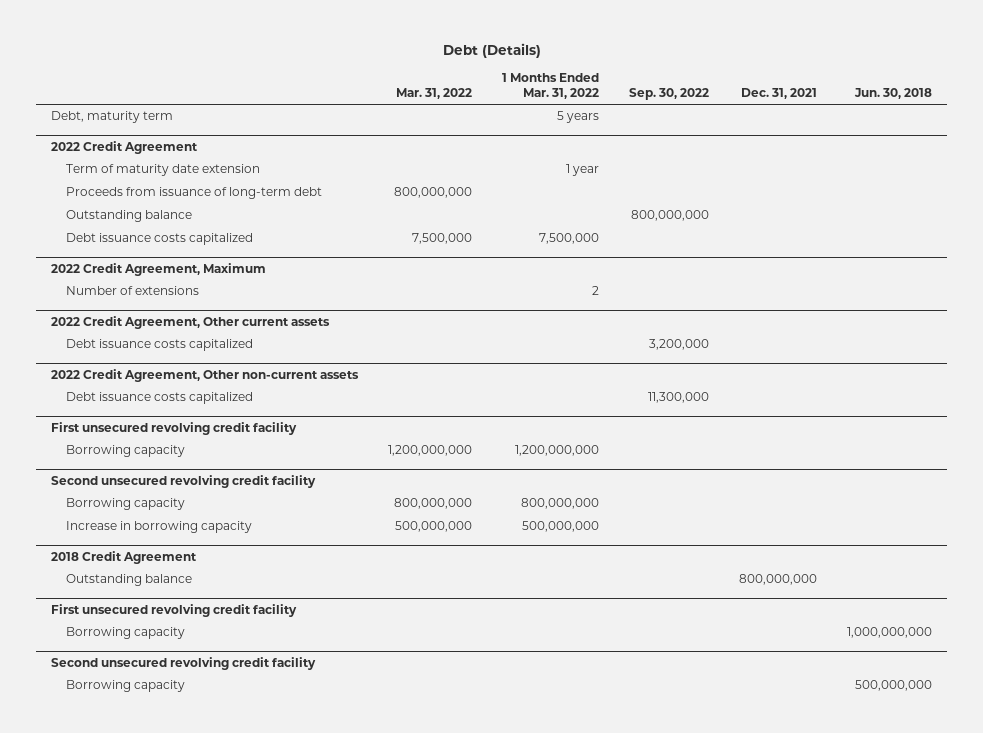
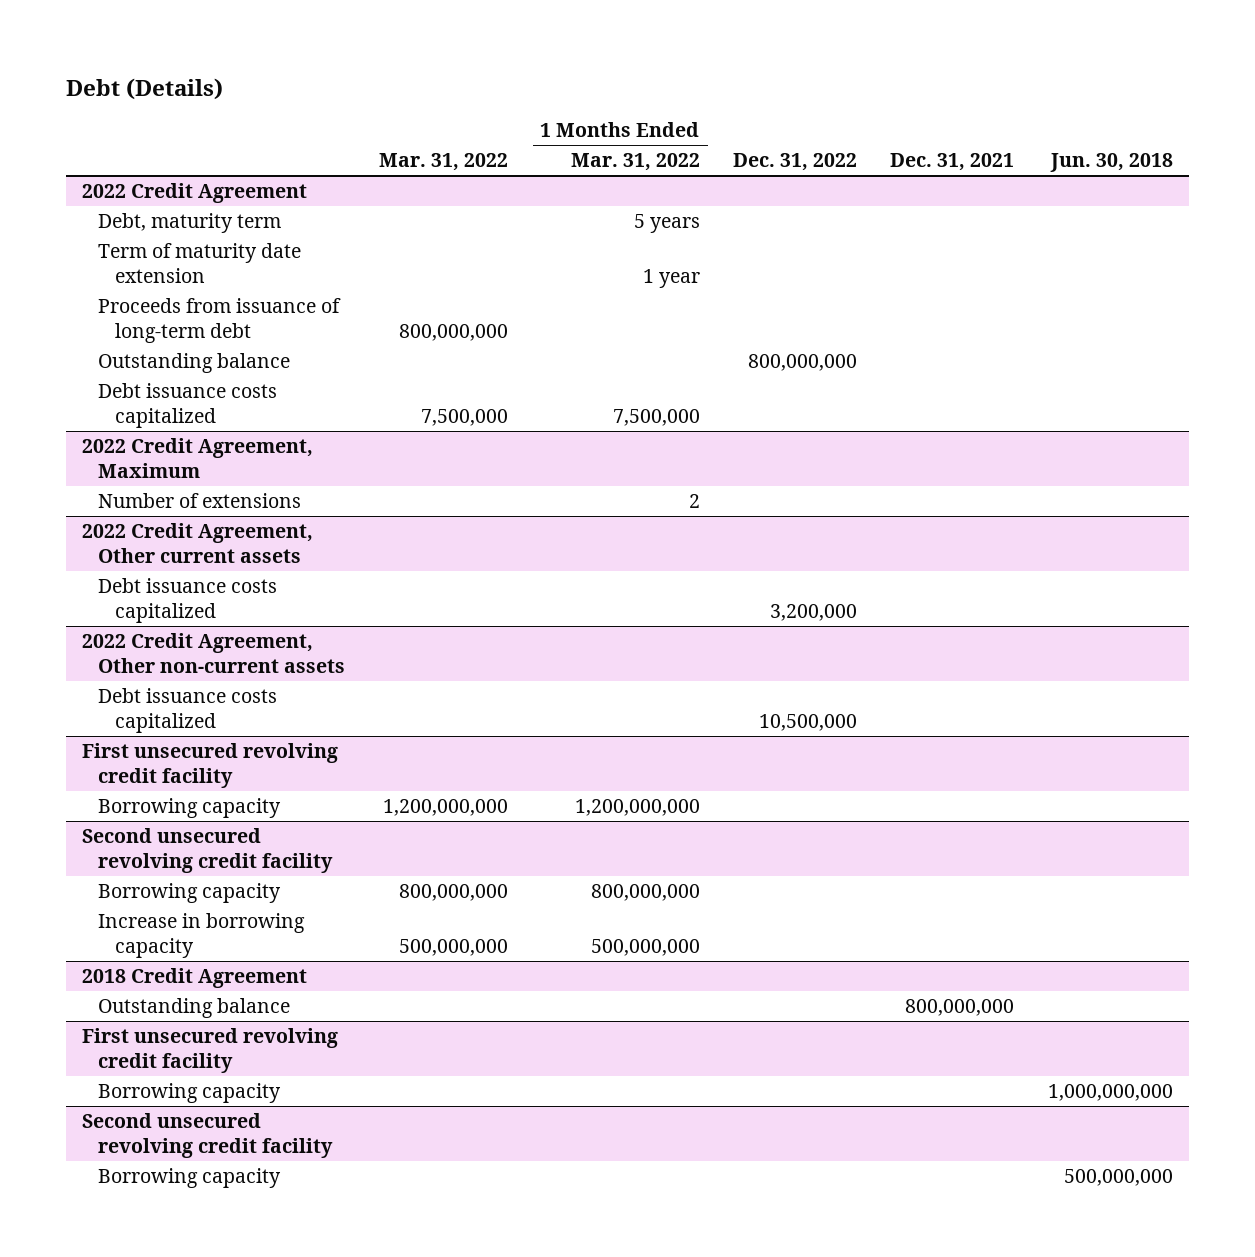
[629,88,710,101] Sep. 30, 2022 -> none
none -> [733,153,858,172] Dec. 31, 2022
[50,111,173,124] Debt, maturity term -> none
none -> [98,213,282,234] Debt, maturity term

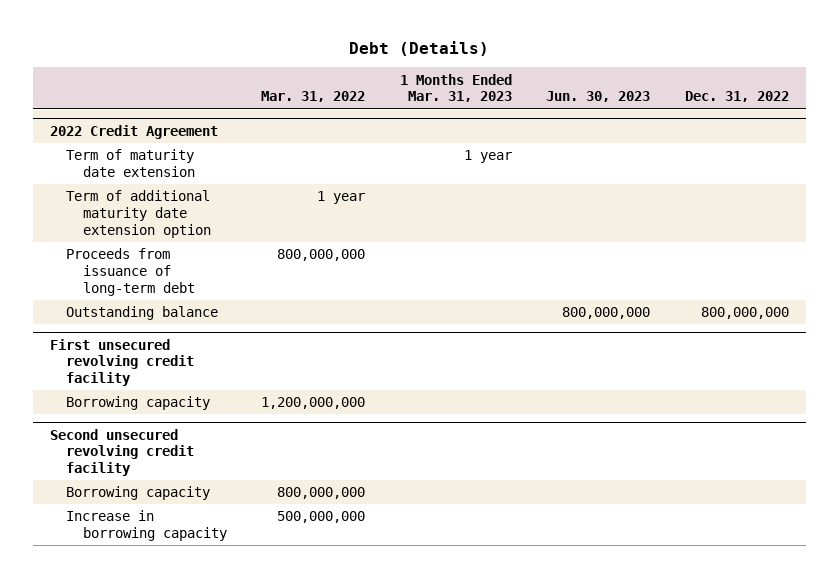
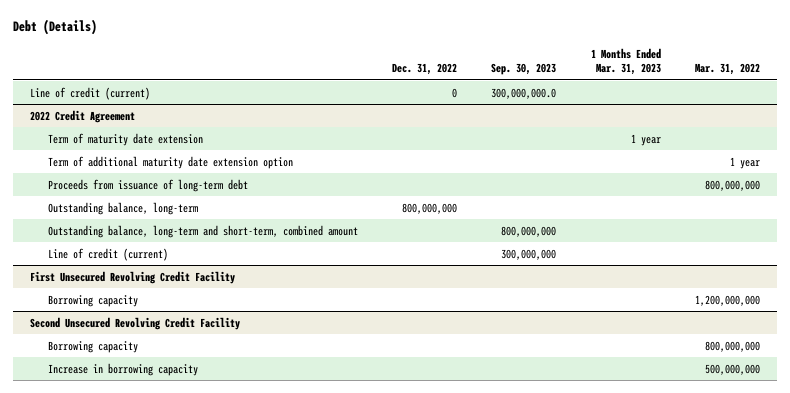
[546,91,651,103] Jun. 30, 2023 -> none
none -> [491,63,557,76] Sep. 30, 2023
none -> [29,86,150,100] Line of credit (current)
[66,306,219,321] Outstanding balance -> [47,201,198,215] Outstanding balance, long-term
none -> [47,224,358,238] Outstanding balance, long-term and short-term, combined amount
none -> [47,247,168,261] Line of credit (current)
[49,338,195,387] First unsecured revolving credit facility -> [29,270,235,284] First Unsecured Revolving Credit Facility
[49,428,195,477] Second unsecured revolving credit facility -> [29,316,240,330] Second Unsecured Revolving Credit Facility

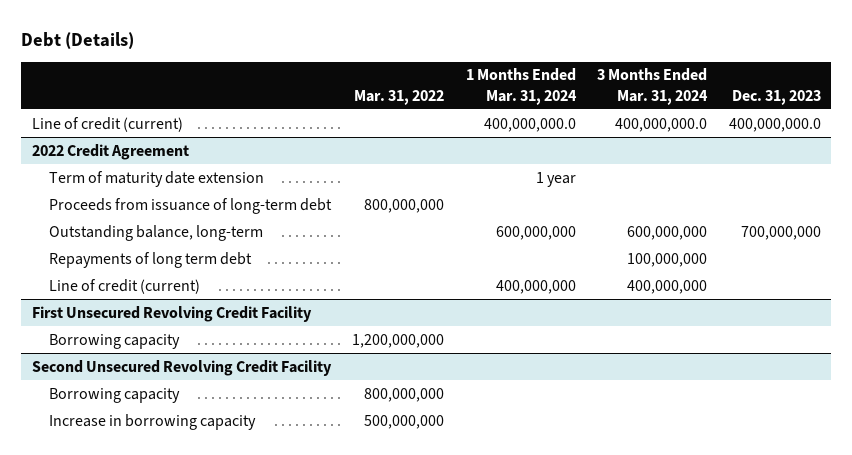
[392,63,458,76] Dec. 31, 2022 -> none
[491,63,557,76] Sep. 30, 2023 -> none
[590,48,661,76] 1 Months Ended Mar. 31, 2023 -> none
none -> [465,68,577,105] 1 Months Ended Mar. 31, 2024
none -> [597,68,709,105] 3 Months Ended Mar. 31, 2024
none -> [731,89,821,105] Dec. 31, 2023
[47,155,293,169] Term of additional maturity date extension option -> none
[47,224,358,238] Outstanding balance, long-term and short-term, combined amount -> none
none -> [48,251,252,268] Repayments of long term debt

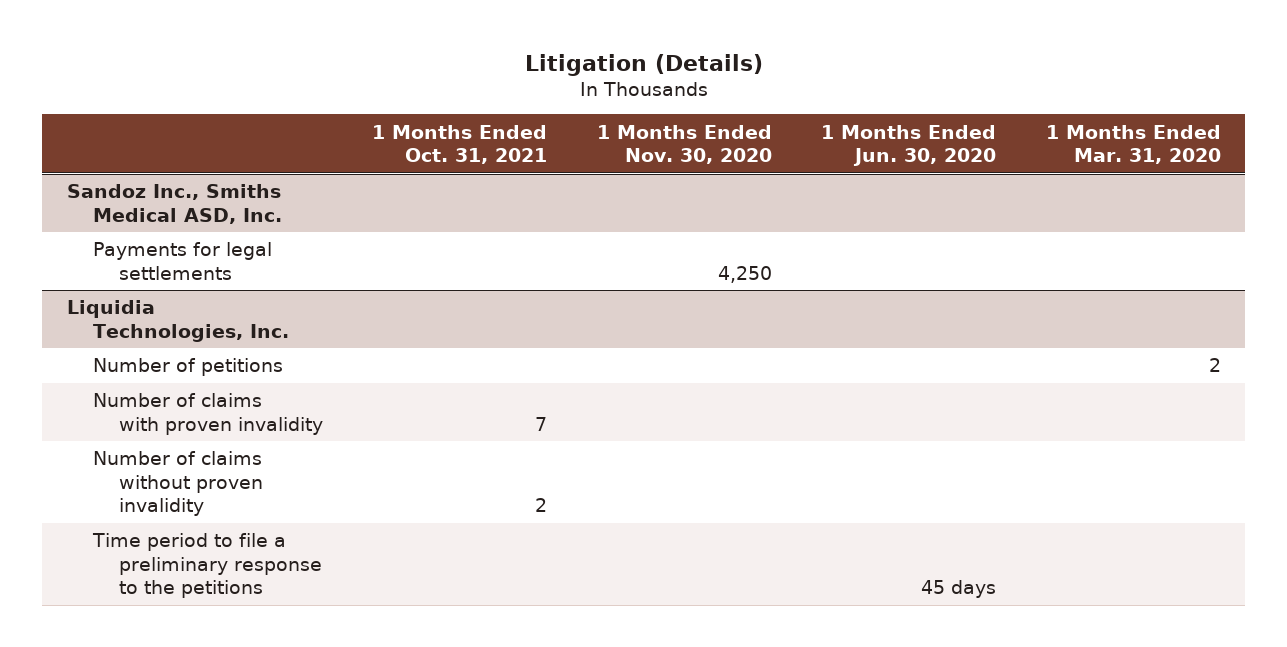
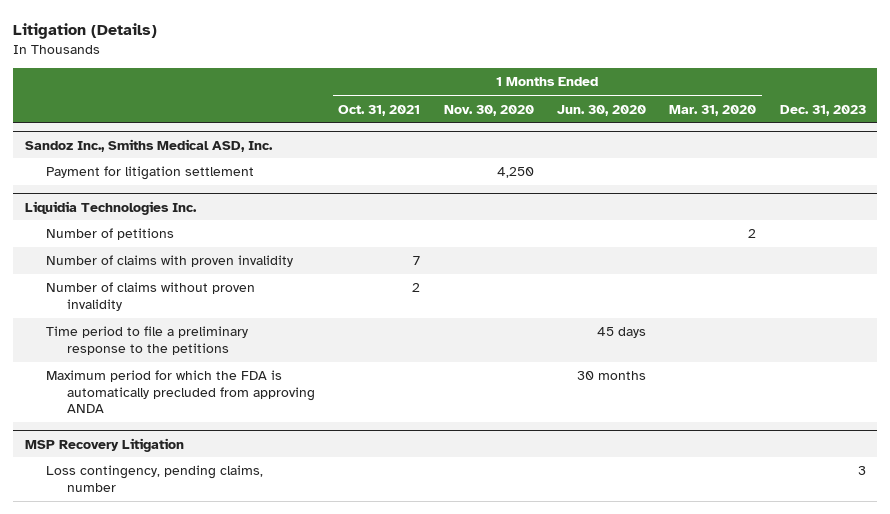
none -> [779,104,866,116] Dec. 31, 2023
[92,242,272,280] Payments for legal settlements -> [45,166,254,181] Payment for litigation settlement
[66,300,289,342] Liquidia Technologies, Inc. -> [24,200,197,215] Liquidia Technologies Inc.
none -> [45,370,316,414] Maximum period for which the FDA is automatically precluded from approving ANDA
none -> [24,437,184,452] MSP Recovery Litigation
none -> [45,465,263,492] Loss contingency, pending claims, number

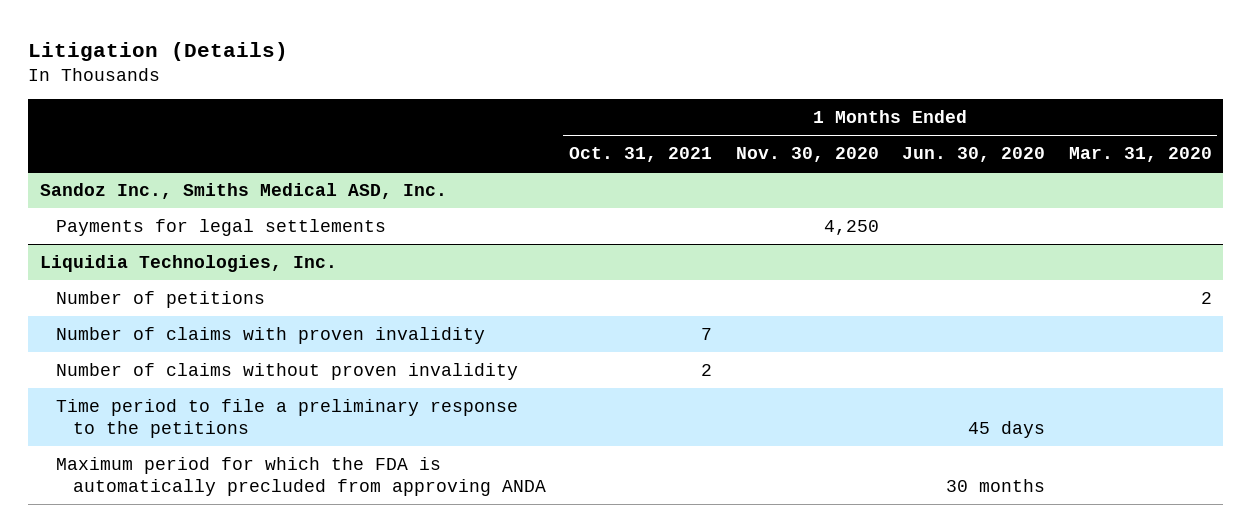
[779,104,866,116] Dec. 31, 2023 -> none
[45,166,254,181] Payment for litigation settlement -> [56,219,387,237] Payments for legal settlements
[24,200,197,215] Liquidia Technologies Inc. -> [40,255,338,273] Liquidia Technologies, Inc.
[24,437,184,452] MSP Recovery Litigation -> none
[45,465,263,492] Loss contingency, pending claims, number -> none

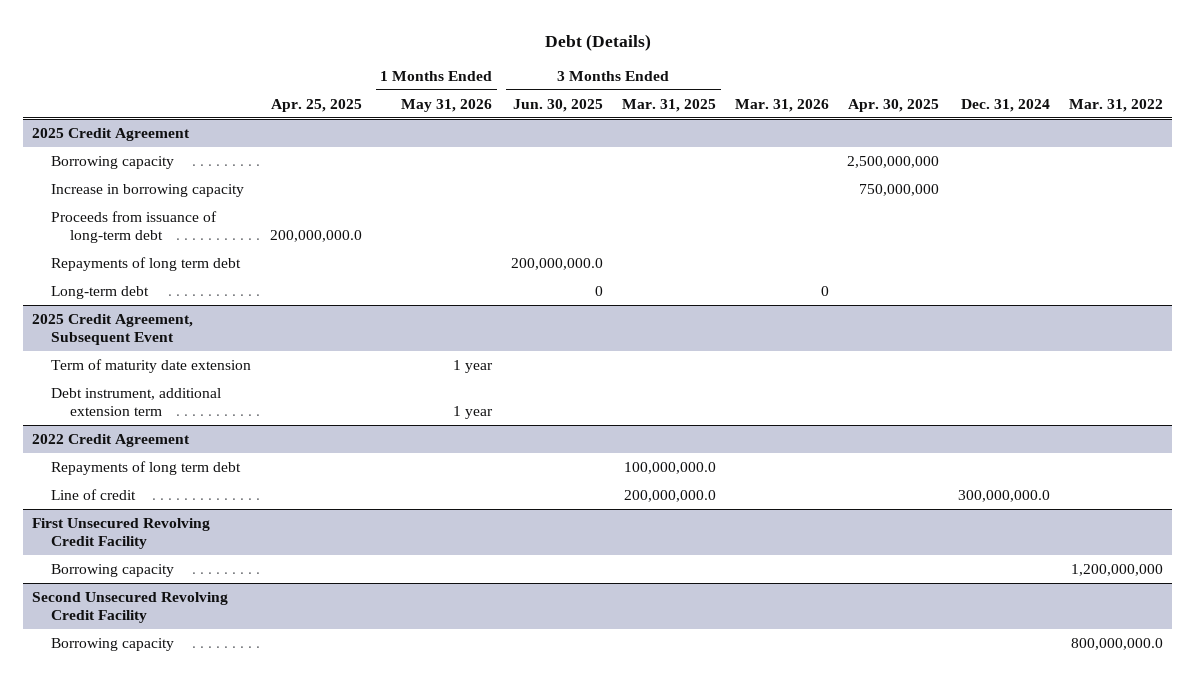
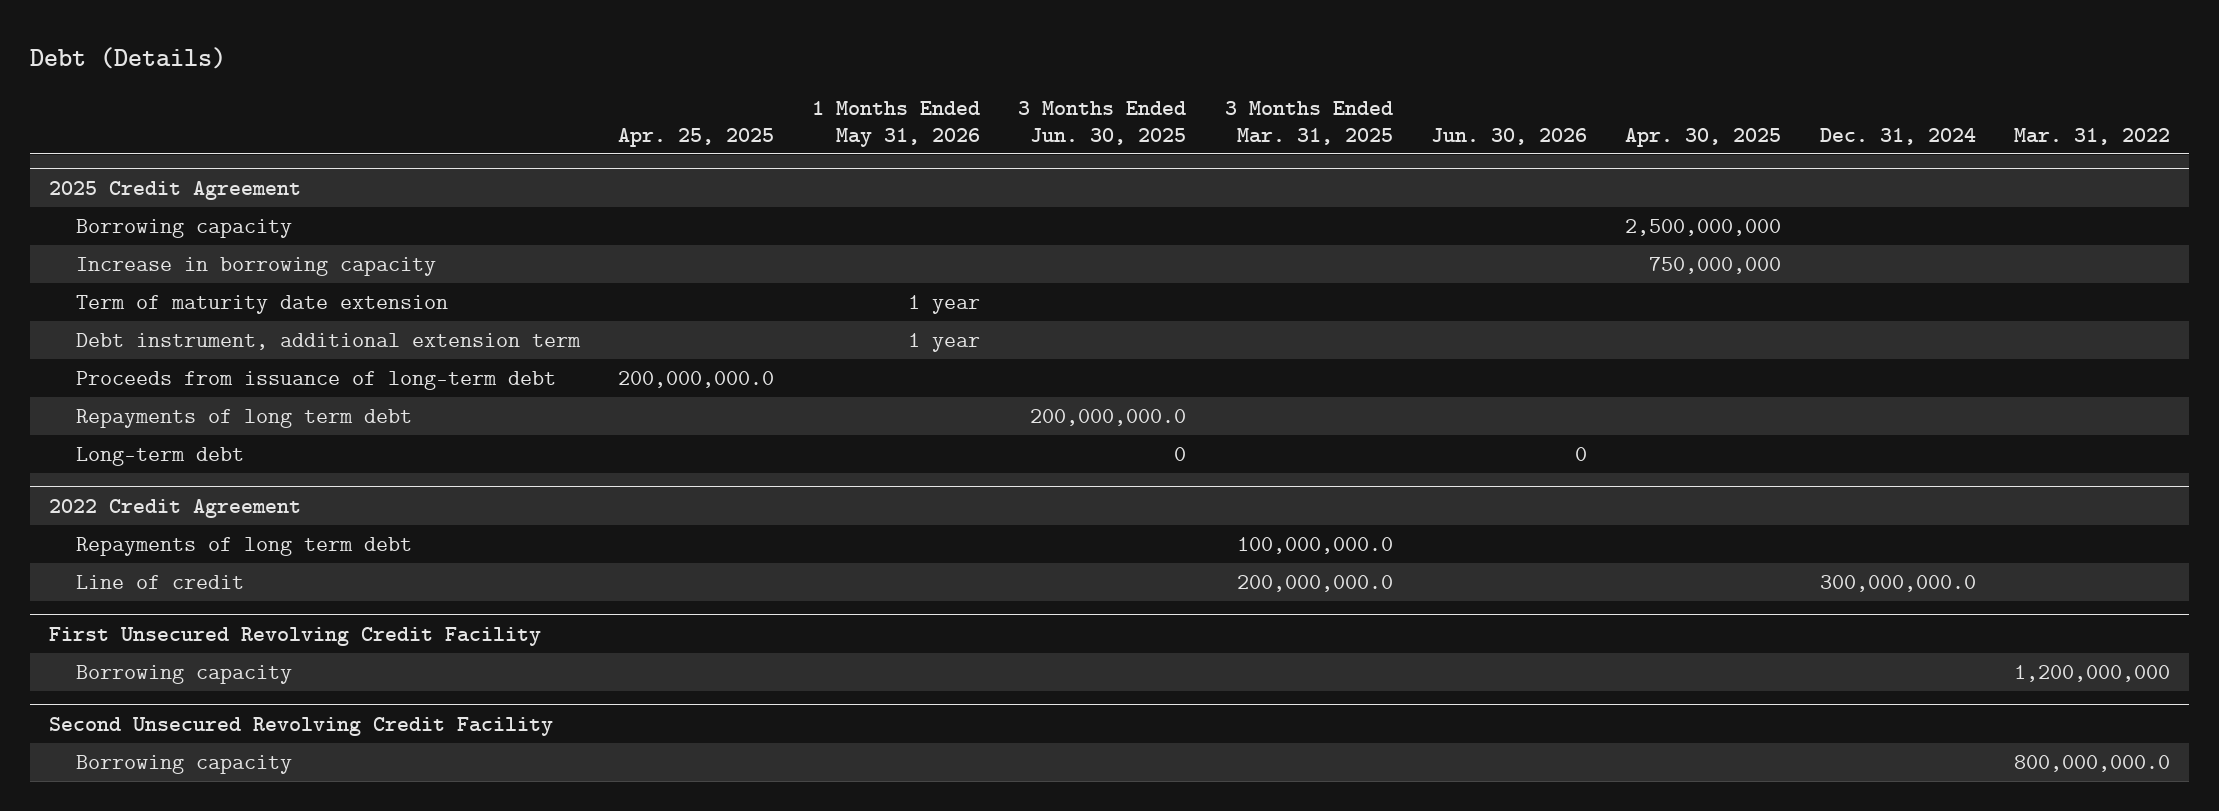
[734,98,829,112] Mar. 31, 2026 -> none
none -> [1431,127,1588,145] Jun. 30, 2026
none -> [75,295,448,315] Term of maturity date extension
none -> [75,333,581,351] Debt instrument, additional extension term
[32,313,194,346] 2025 Credit Agreement, Subsequent Event -> none
[51,358,252,373] Term of maturity date extension -> none
[51,387,222,417] Debt instrument, additional extension term -> none

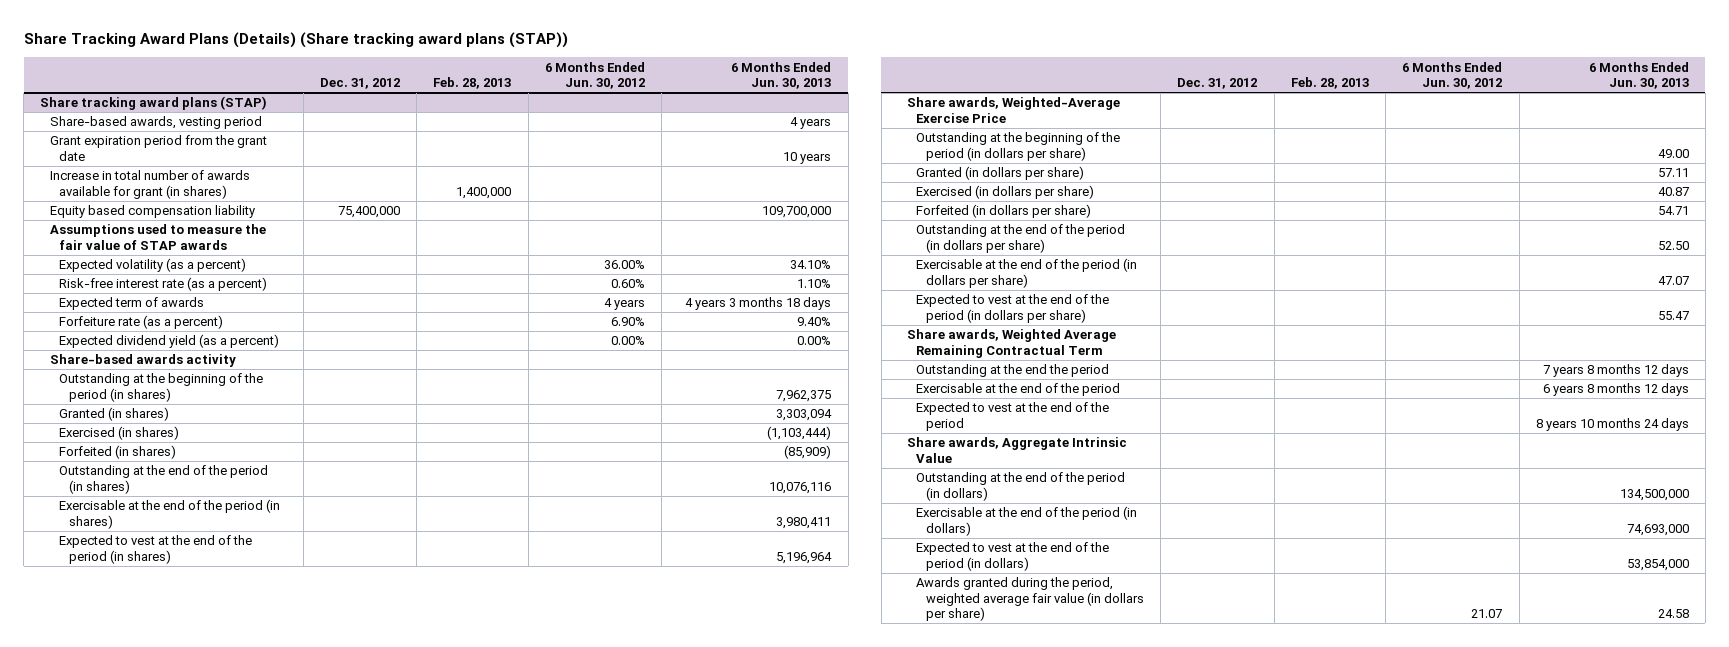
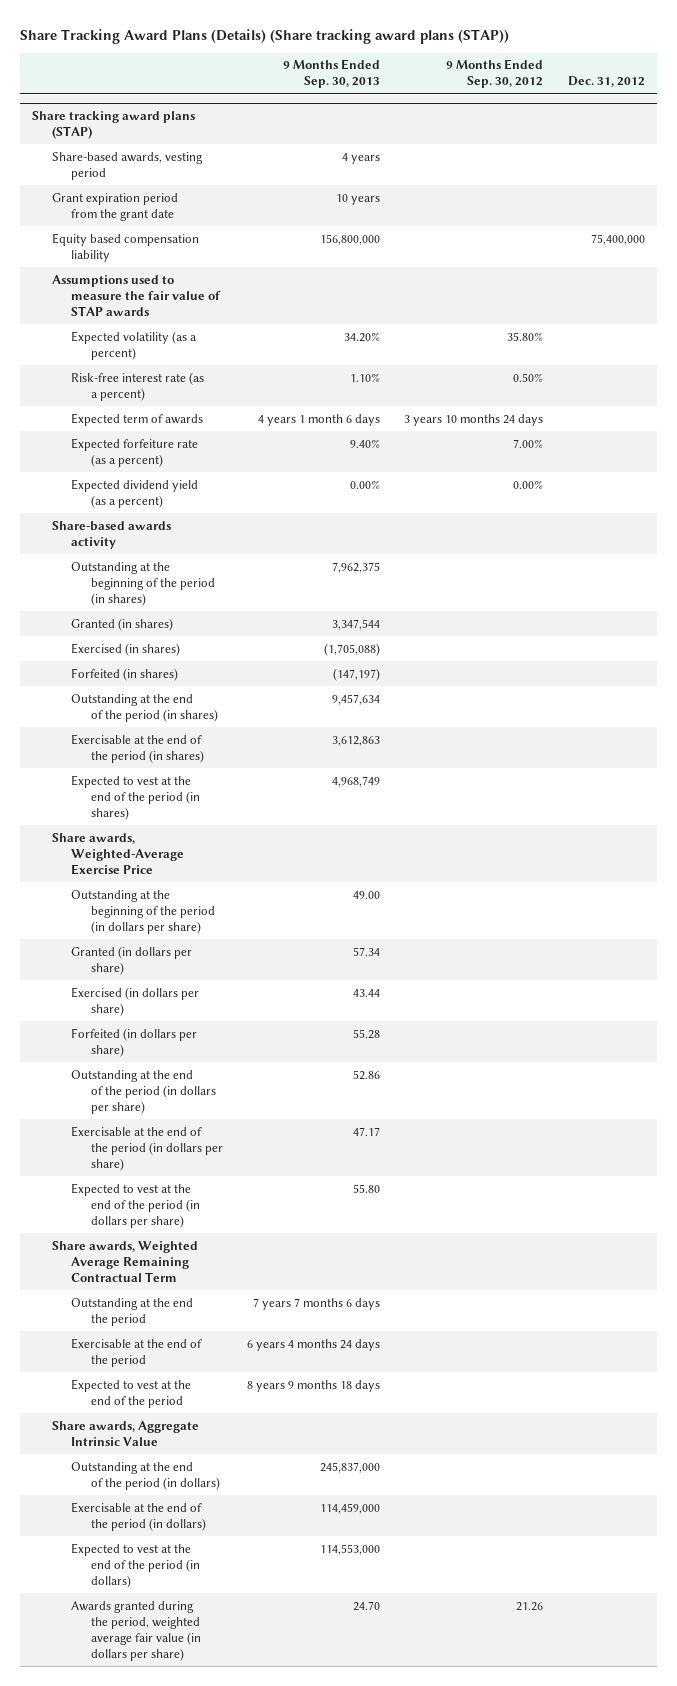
[433,77,512,90] Feb. 28, 2013 -> none
[544,61,645,90] 6 Months Ended Jun. 30, 2012 -> none
[731,61,832,90] 6 Months Ended Jun. 30, 2013 -> none
none -> [283,59,381,89] 9 Months Ended Sep. 30, 2013
none -> [446,59,544,89] 9 Months Ended Sep. 30, 2012
[49,170,250,199] Increase in total number of awards available for grant (in shares) -> none
[59,315,224,330] Forfeiture rate (as a percent) -> [71,437,199,467] Expected forfeiture rate (as a percent)

